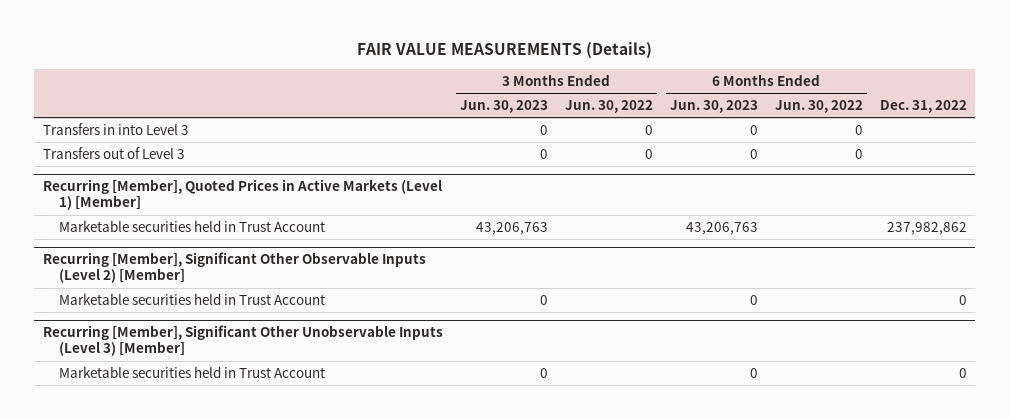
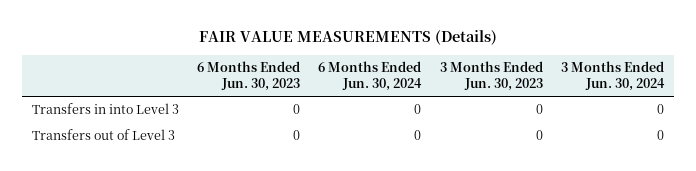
[564,100,653,114] Jun. 30, 2022 -> none
[774,100,863,114] Jun. 30, 2022 -> none
[879,100,967,114] Dec. 31, 2022 -> none
none -> [318,61,423,92] 6 Months Ended Jun. 30, 2024
none -> [561,61,666,92] 3 Months Ended Jun. 30, 2024
[42,179,442,211] Recurring [Member], Quoted Prices in Active Markets (Level 1) [Member] -> none
[58,220,325,233] Marketable securities held in Trust Account -> none
[42,252,426,284] Recurring [Member], Significant Other Observable Inputs (Level 2) [Member] -> none
[58,293,325,306] Marketable securities held in Trust Account -> none
[42,325,443,357] Recurring [Member], Significant Other Unobservable Inputs (Level 3) [Member] -> none
[58,366,325,379] Marketable securities held in Trust Account -> none

